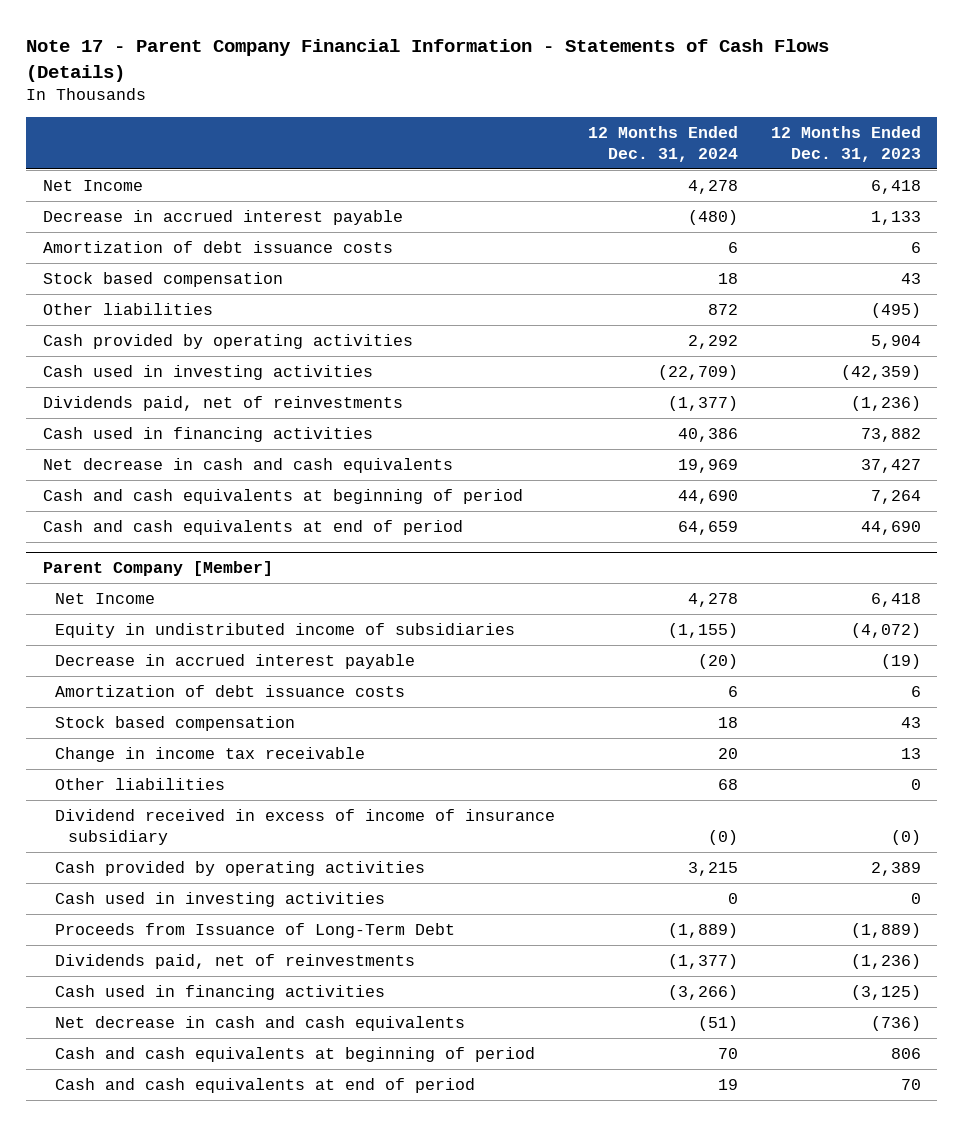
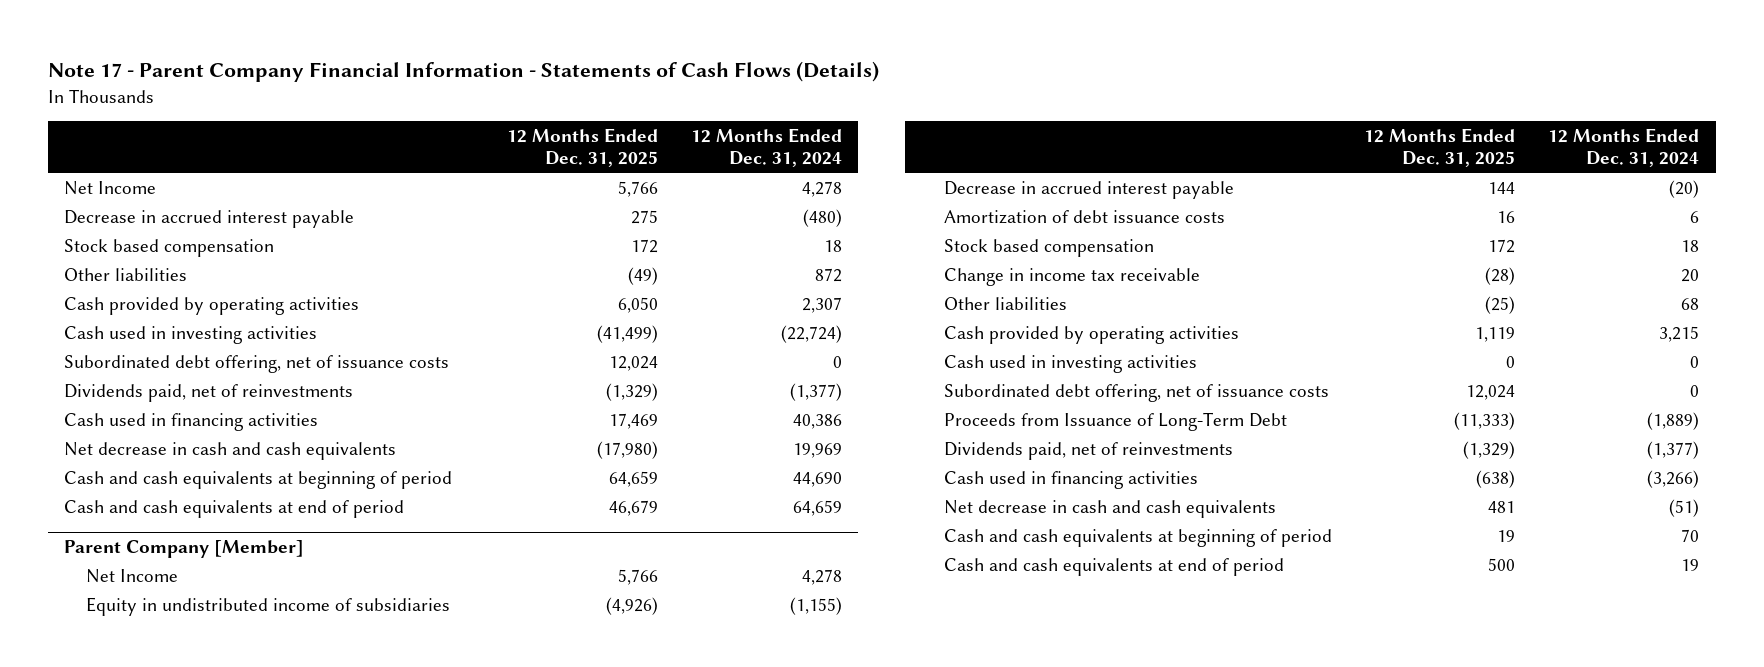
[771,125,922,162] 12 Months Ended Dec. 31, 2023 -> none
none -> [507,127,659,167] 12 Months Ended Dec. 31, 2025
[42,240,393,253] Amortization of debt issuance costs -> none
[688,334,739,349] 2,292 -> [801,296,842,313] 2,307
[658,364,739,380] (22,709) -> [780,324,842,343] (22,724)
none -> [64,354,450,373] Subordinated debt offering, net of issuance costs
[55,808,556,845] Dividend received in excess of income of insurance subsidiary -> none
none -> [943,383,1329,402] Subordinated debt offering, net of issuance costs

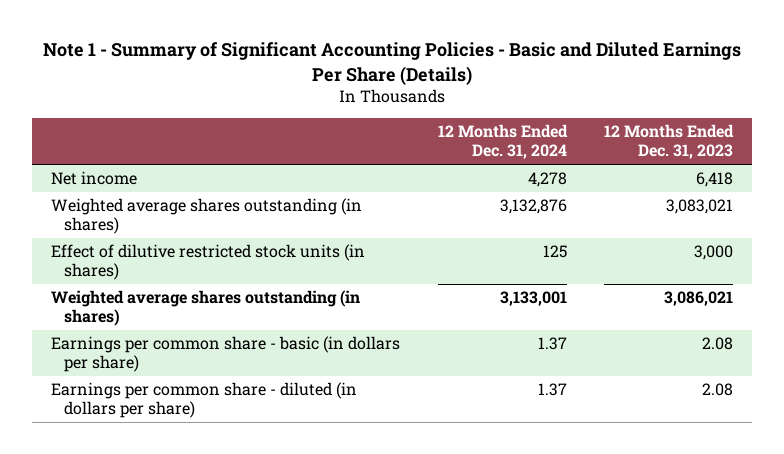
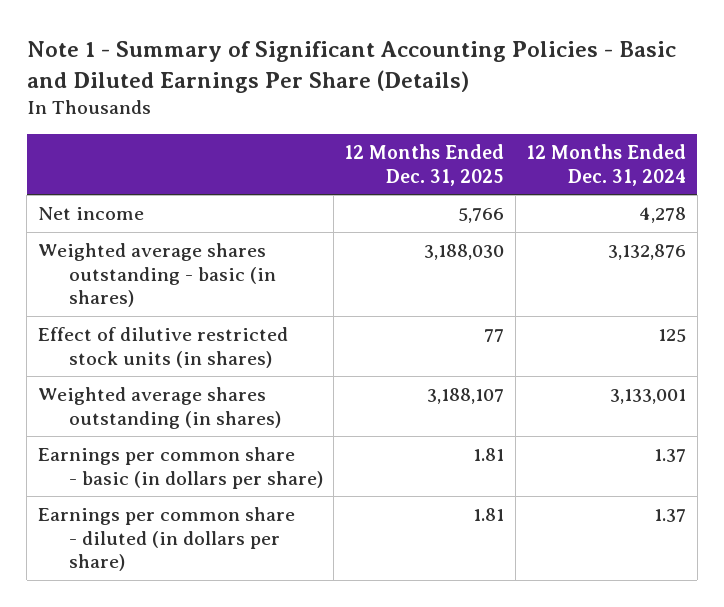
[604,124,735,160] 12 Months Ended Dec. 31, 2023 -> none
none -> [344,144,505,186] 12 Months Ended Dec. 31, 2025
[50,198,362,234] Weighted average shares outstanding (in shares) -> [37,243,276,308] Weighted average shares outstanding - basic (in shares)

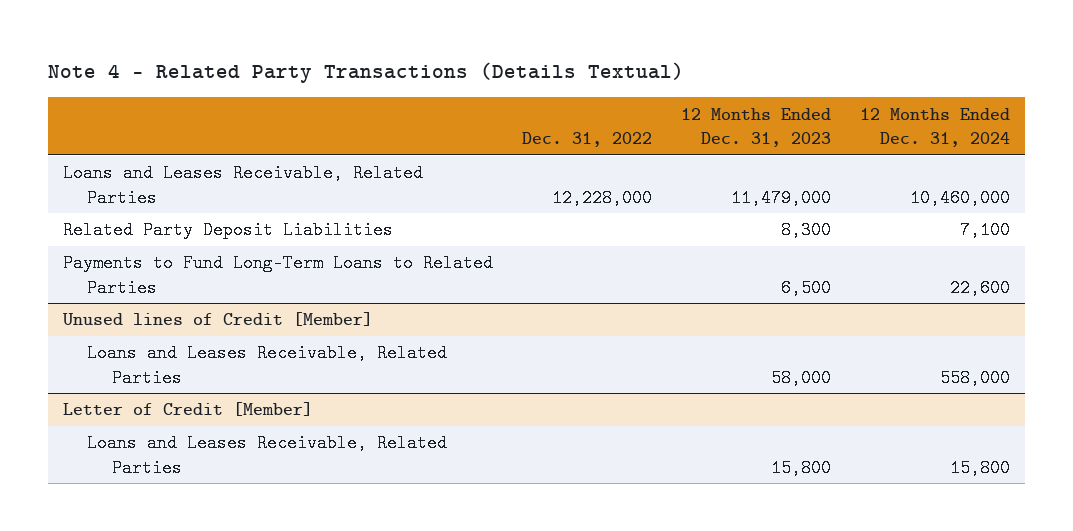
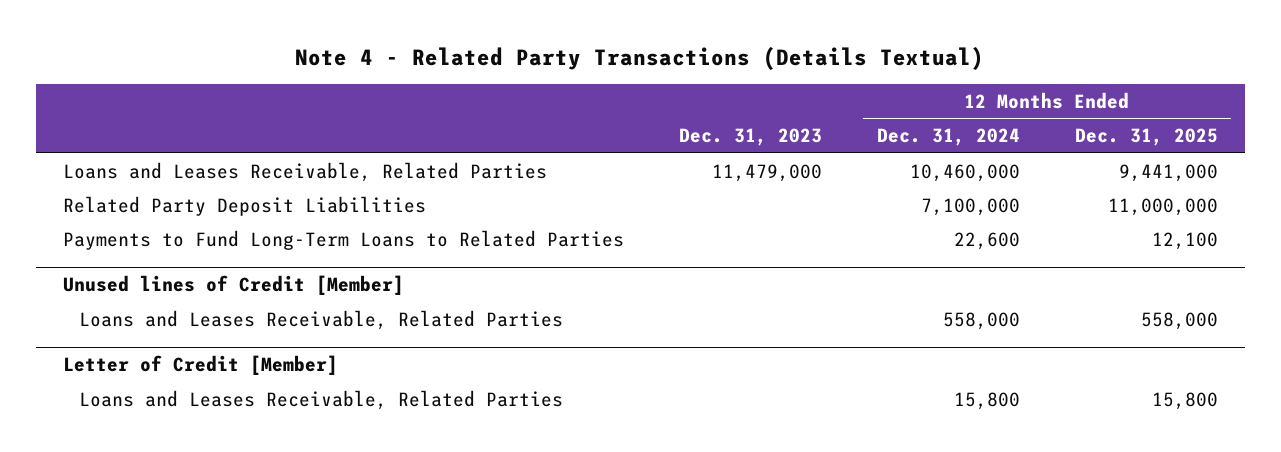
[521,131,652,147] Dec. 31, 2022 -> none
[681,107,832,147] 12 Months Ended Dec. 31, 2023 -> none
none -> [679,128,823,147] Dec. 31, 2023
none -> [1074,128,1218,147] Dec. 31, 2025
[960,221,1011,240] 7,100 -> [920,197,1020,216] 7,100,000

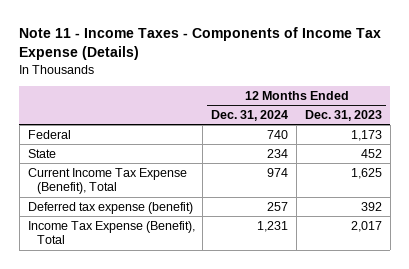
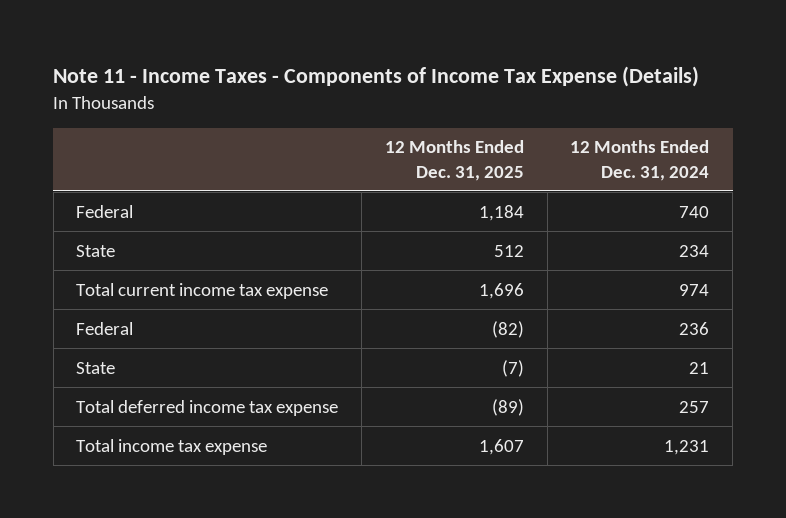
[304,109,382,121] Dec. 31, 2023 -> none
none -> [384,140,524,181] 12 Months Ended Dec. 31, 2025
[27,167,187,195] Current Income Tax Expense (Benefit), Total -> [76,282,329,299] Total current income tax expense
none -> [76,321,134,335] Federal
none -> [76,361,116,374] State
[27,201,193,214] Deferred tax expense (benefit) -> [76,399,339,416] Total deferred income tax expense
[27,220,195,245] Income Tax Expense (Benefit), Total -> [76,438,268,455] Total income tax expense

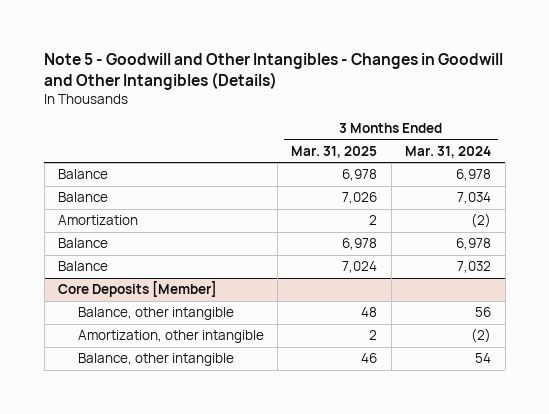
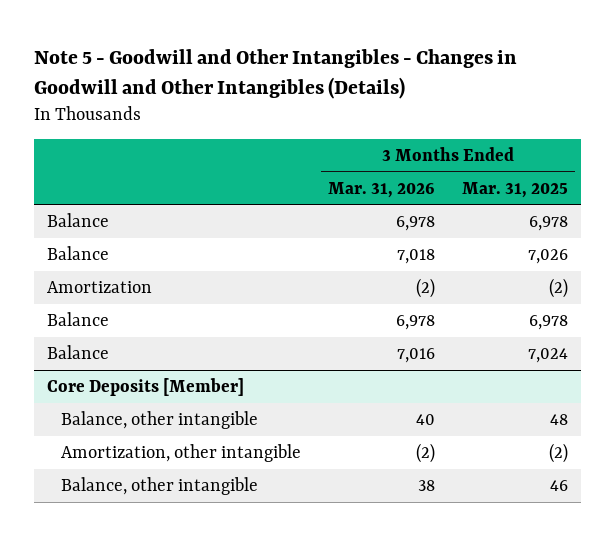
[405,146,492,159] Mar. 31, 2024 -> none
none -> [327,181,435,198] Mar. 31, 2026
[369,215,378,226] 2 -> [548,277,568,298] (2)
[369,330,378,341] 2 -> [548,442,568,463] (2)

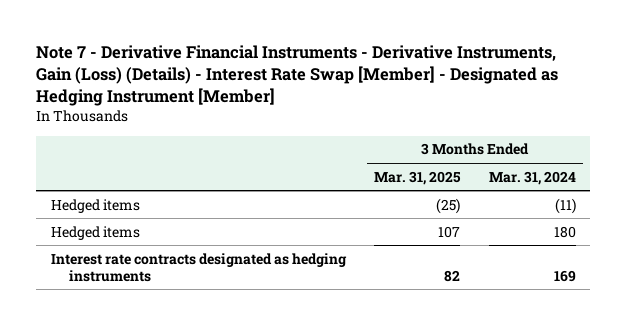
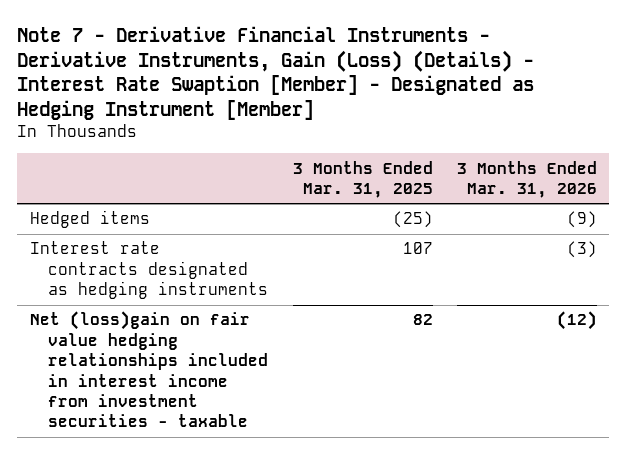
[36,45,559,107] Note 7 - Derivative Financial Instruments - Derivative Instruments, Gain (Loss) (Details) - Interest Rate Swap [Member] - Designated as Hedging Instrument [Member] -> [17,26,535,121] Note 7 - Derivative Financial Instruments - Derivative Instruments, Gain (Loss) (Details) - Interest Rate Swaption [Member] - Designated as Hedging Instrument [Member]
[489,170,577,185] Mar. 31, 2024 -> none
none -> [457,160,598,199] 3 Months Ended Mar. 31, 2026
[50,225,140,240] Hedged items -> [29,241,269,300] Interest rate contracts designated as hedging instruments
[50,252,347,282] Interest rate contracts designated as hedging instruments -> [29,311,269,428] Net (loss)gain on fair value hedging relationships included in interest income from investment securities - taxable

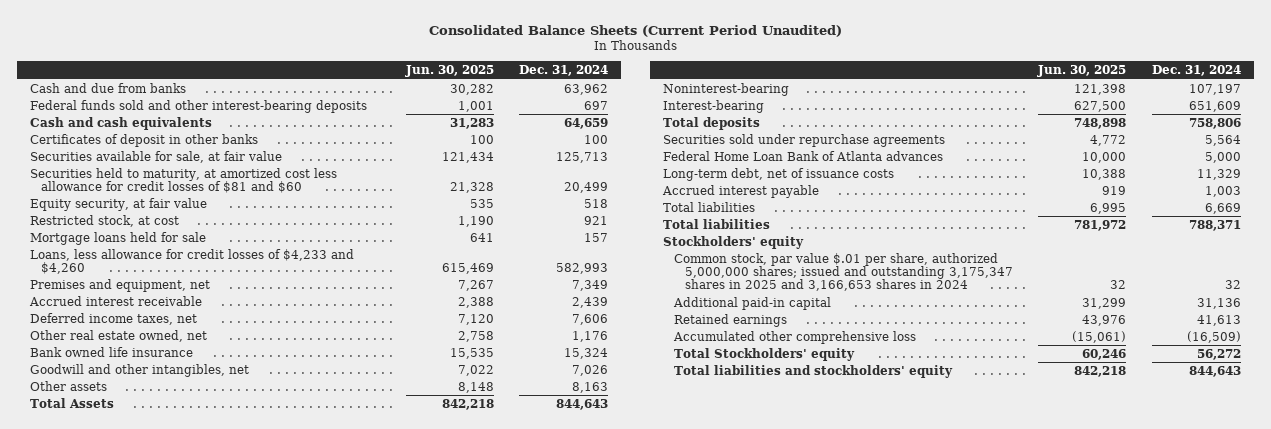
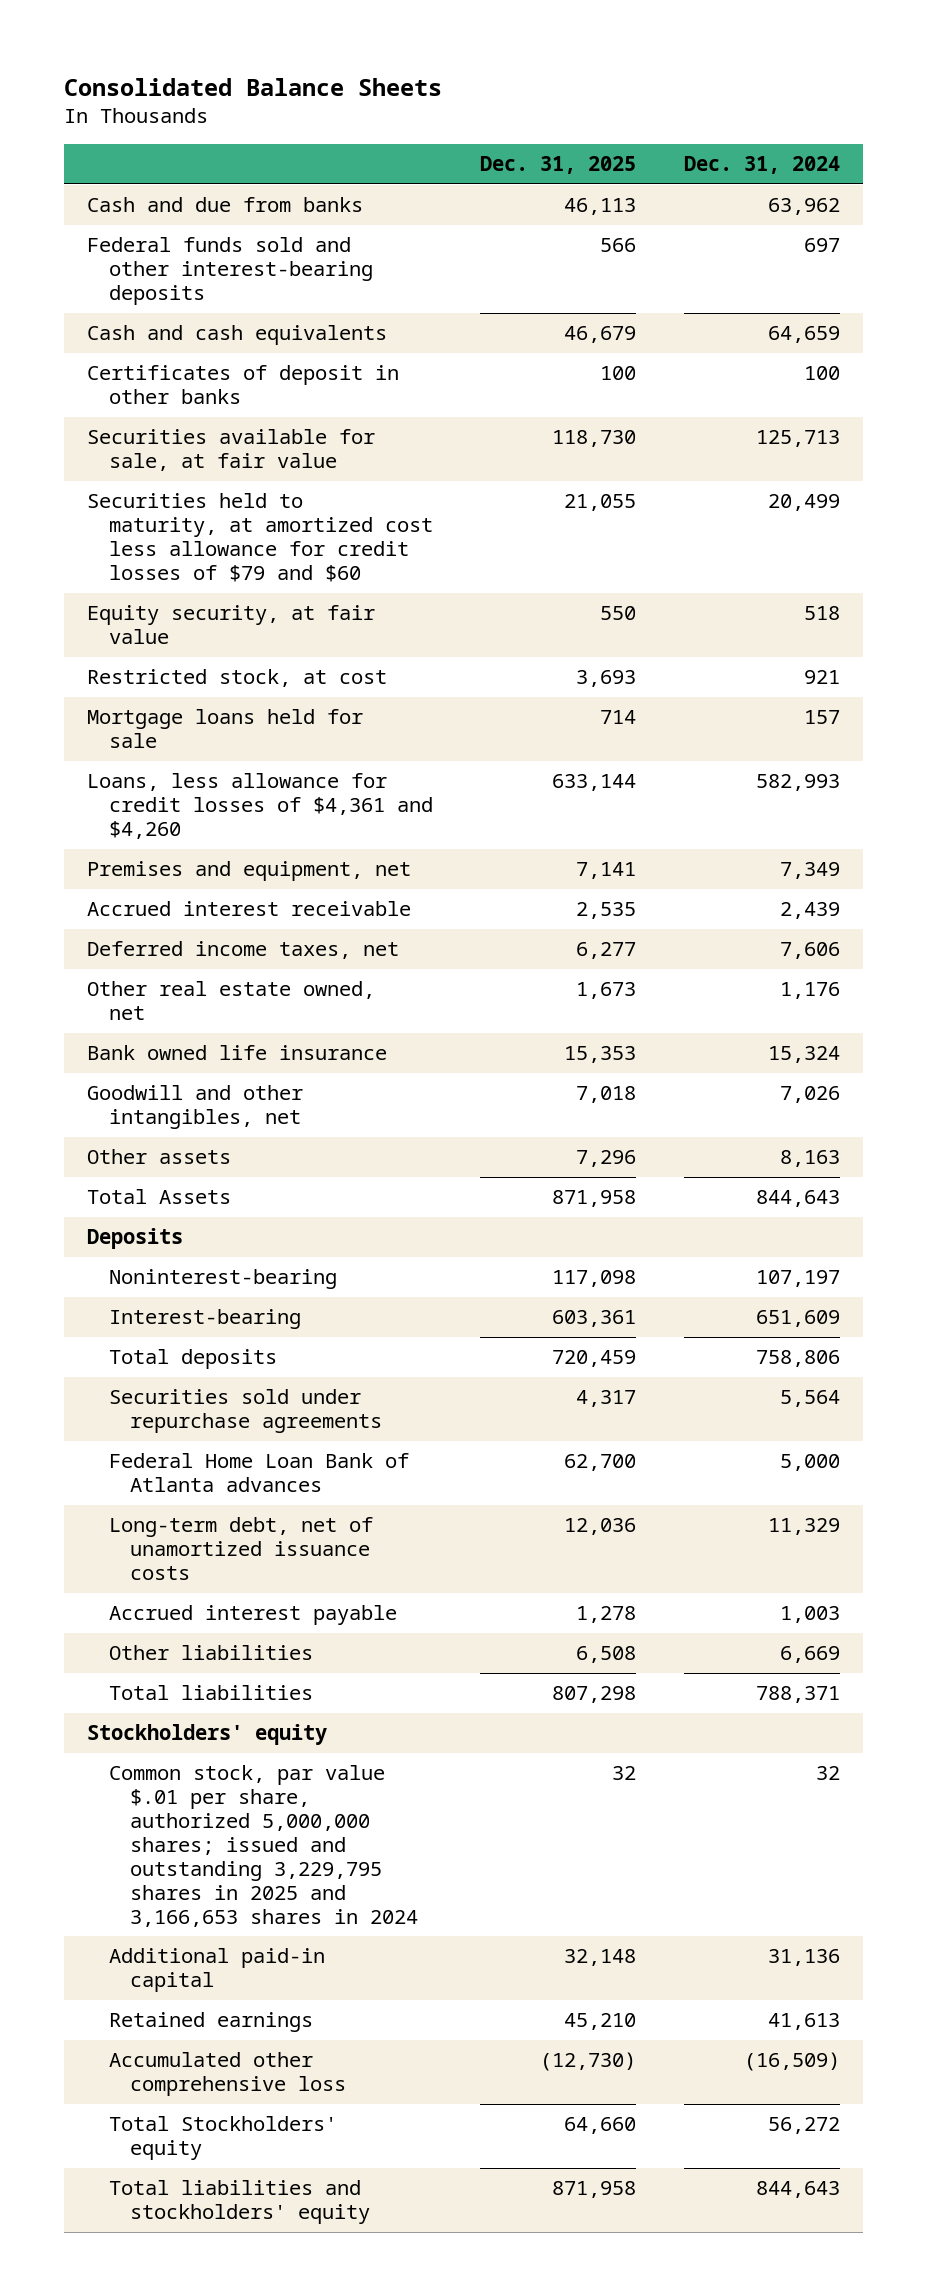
[428,24,842,37] Consolidated Balance Sheets (Current Period Unaudited) -> [63,77,442,96] Consolidated Balance Sheets
[404,65,494,78] Jun. 30, 2025 -> none
none -> [480,156,637,175] Dec. 31, 2025
[29,167,337,193] Securities held to maturity, at amortized cost less allowance for credit losses of $81 and $60 -> [87,493,433,583] Securities held to maturity, at amortized cost less allowance for credit losses of $79 and $60
[29,248,354,274] Loans, less allowance for credit losses of $4,233 and $4,260 -> [87,773,433,840] Loans, less allowance for credit losses of $4,361 and $4,260
none -> [87,1228,184,1250] Deposits
[662,167,894,181] Long-term debt, net of issuance costs -> [108,1517,373,1581] Long-term debt, net of unamortized issuance costs
[662,201,755,212] Total liabilities -> [108,1645,313,1661] Other liabilities
[673,252,1013,292] Common stock, par value $.01 per share, authorized 5,000,000 shares; issued and outstanding 3,175,347 shares in 2025 and 3,166,653 shares in 2024 -> [108,1765,419,1927] Common stock, par value $.01 per share, authorized 5,000,000 shares; issued and outstanding 3,229,795 shares in 2025 and 3,166,653 shares in 2024

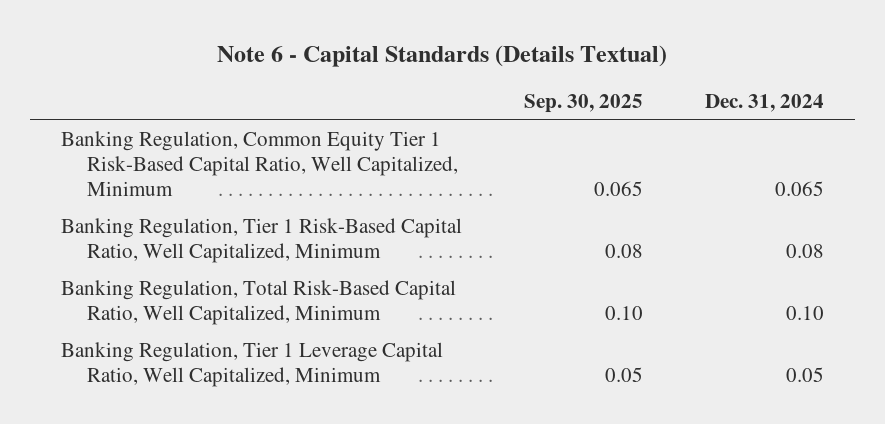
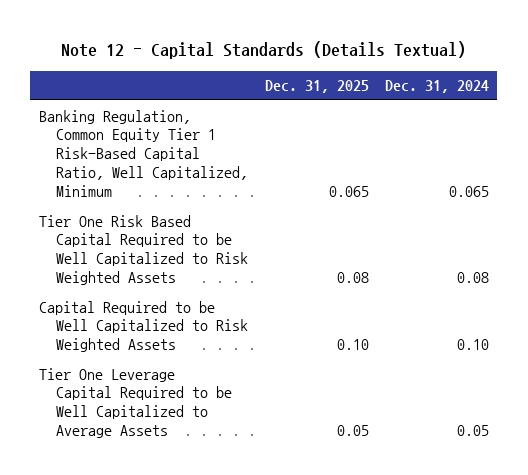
[217,45,668,68] Note 6 - Capital Standards (Details Textual) -> [60,40,466,59] Note 12 - Capital Standards (Details Textual)
[523,94,643,114] Sep. 30, 2025 -> none
none -> [264,80,369,94] Dec. 31, 2025
[60,218,462,264] Banking Regulation, Tier 1 Risk-Based Capital Ratio, Well Capitalized, Minimum -> [38,214,249,286] Tier One Risk Based Capital Required to be Well Capitalized to Risk Weighted Assets
[60,280,456,326] Banking Regulation, Total Risk-Based Capital Ratio, Well Capitalized, Minimum -> [38,300,249,353] Capital Required to be Well Capitalized to Risk Weighted Assets
[60,342,443,388] Banking Regulation, Tier 1 Leverage Capital Ratio, Well Capitalized, Minimum -> [38,367,233,439] Tier One Leverage Capital Required to be Well Capitalized to Average Assets

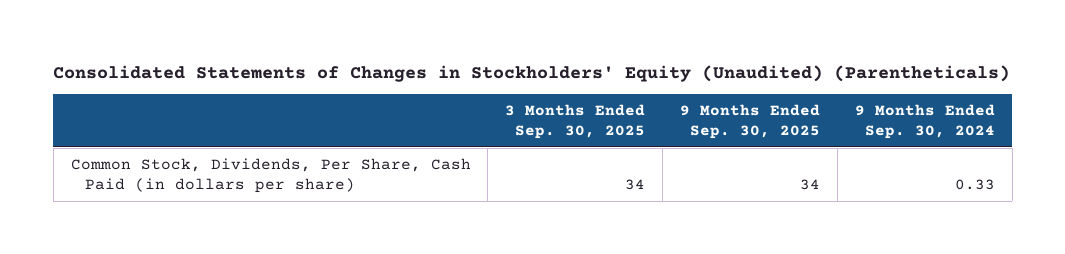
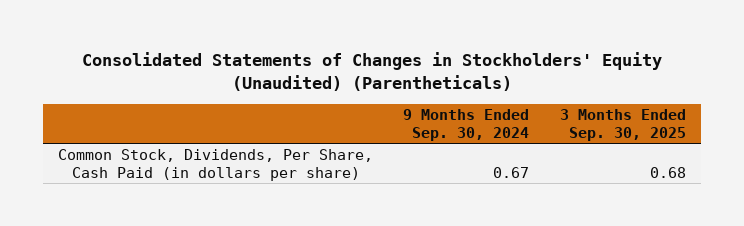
[680,104,821,140] 9 Months Ended Sep. 30, 2025 -> none
[625,179,646,191] 34 -> [649,167,686,179] 0.68
[954,179,995,191] 0.33 -> [493,167,530,179] 0.67

